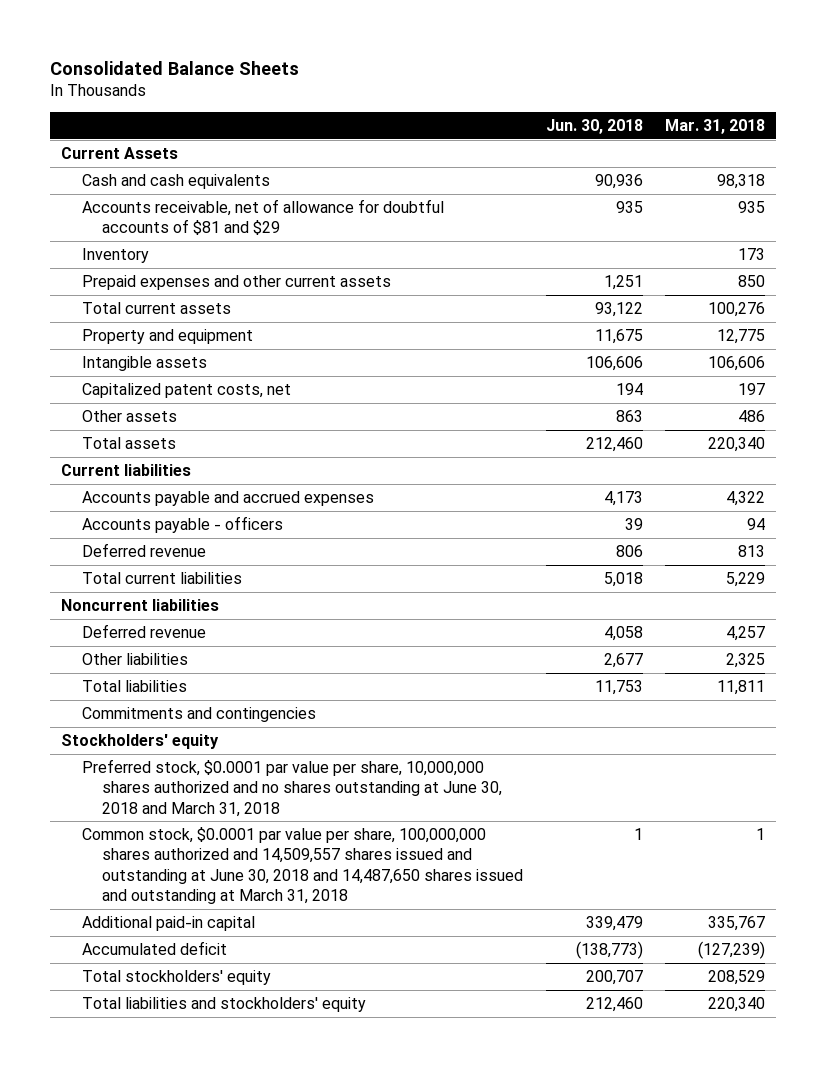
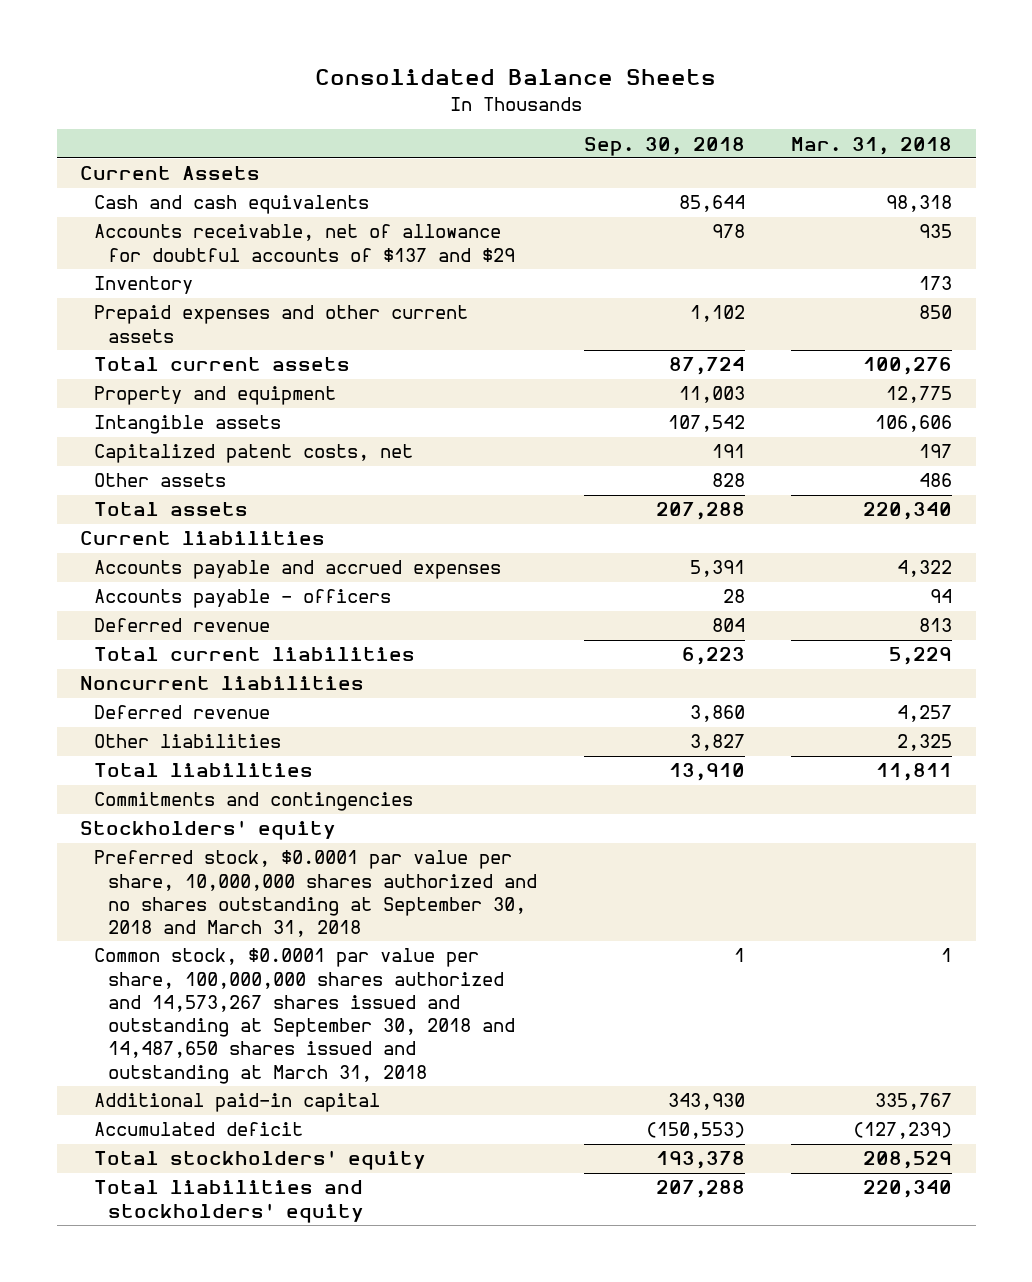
[545,119,643,135] Jun. 30, 2018 -> none
none -> [583,136,745,156] Sep. 30, 2018
[81,199,444,236] Accounts receivable, net of allowance for doubtful accounts of $81 and $29 -> [93,224,515,262] Accounts receivable, net of allowance for doubtful accounts of $137 and $29
[81,759,503,817] Preferred stock, $0.0001 par value per share, 10,000,000 shares authorized and no shares outstanding at June 30, 2018 and March 31, 2018 -> [93,850,537,938] Preferred stock, $0.0001 par value per share, 10,000,000 shares authorized and no shares outstanding at September 30, 2018 and March 31, 2018
[81,827,524,904] Common stock, $0.0001 par value per share, 100,000,000 shares authorized and 14,509,557 shares issued and outstanding at June 30, 2018 and 14,487,650 shares issued and outstanding at March 31, 2018 -> [93,948,515,1084] Common stock, $0.0001 par value per share, 100,000,000 shares authorized and 14,573,267 shares issued and outstanding at September 30, 2018 and 14,487,650 shares issued and outstanding at March 31, 2018

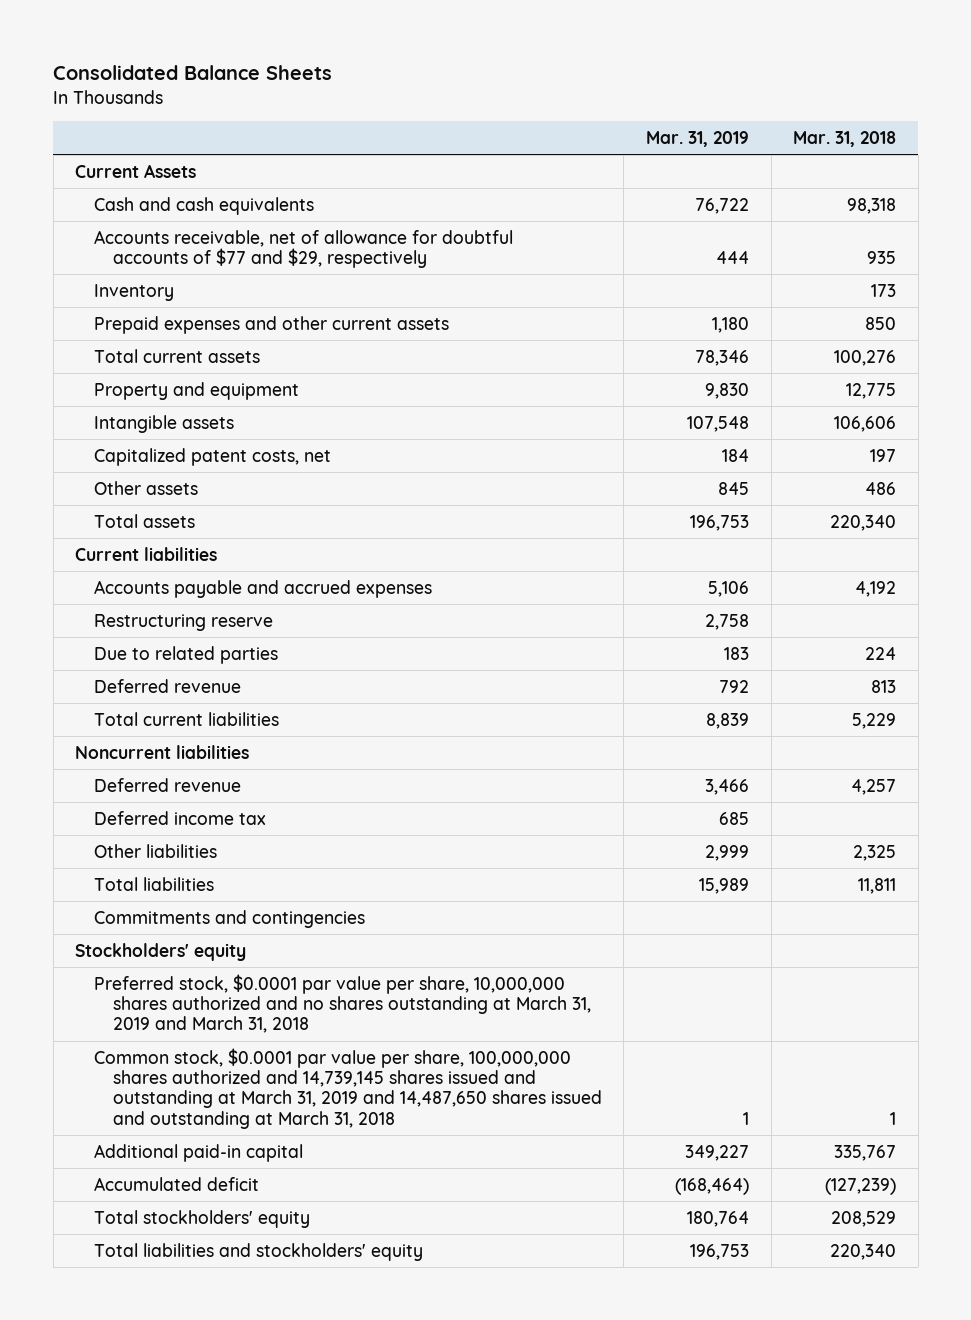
[583,136,745,156] Sep. 30, 2018 -> none
none -> [646,131,750,148] Mar. 31, 2019
[93,224,515,262] Accounts receivable, net of allowance for doubtful accounts of $137 and $29 -> [94,229,514,269] Accounts receivable, net of allowance for doubtful accounts of $77 and $29, respectively
[93,589,391,609] Accounts payable - officers -> none
[897,560,953,578] 4,322 -> [855,580,897,597] 4,192
none -> [94,613,274,631] Restructuring reserve
none -> [94,645,279,664] Due to related parties
none -> [94,810,267,825] Deferred income tax
[93,850,537,938] Preferred stock, $0.0001 par value per share, 10,000,000 shares authorized and no shares outstanding at September 30, 2018 and March 31, 2018 -> [94,973,591,1034] Preferred stock, $0.0001 par value per share, 10,000,000 shares authorized and no shares outstanding at March 31, 2019 and March 31, 2018
[93,948,515,1084] Common stock, $0.0001 par value per share, 100,000,000 shares authorized and 14,573,267 shares issued and outstanding at September 30, 2018 and 14,487,650 shares issued and outstanding at March 31, 2018 -> [94,1047,602,1129] Common stock, $0.0001 par value per share, 100,000,000 shares authorized and 14,739,145 shares issued and outstanding at March 31, 2019 and 14,487,650 shares issued and outstanding at March 31, 2018

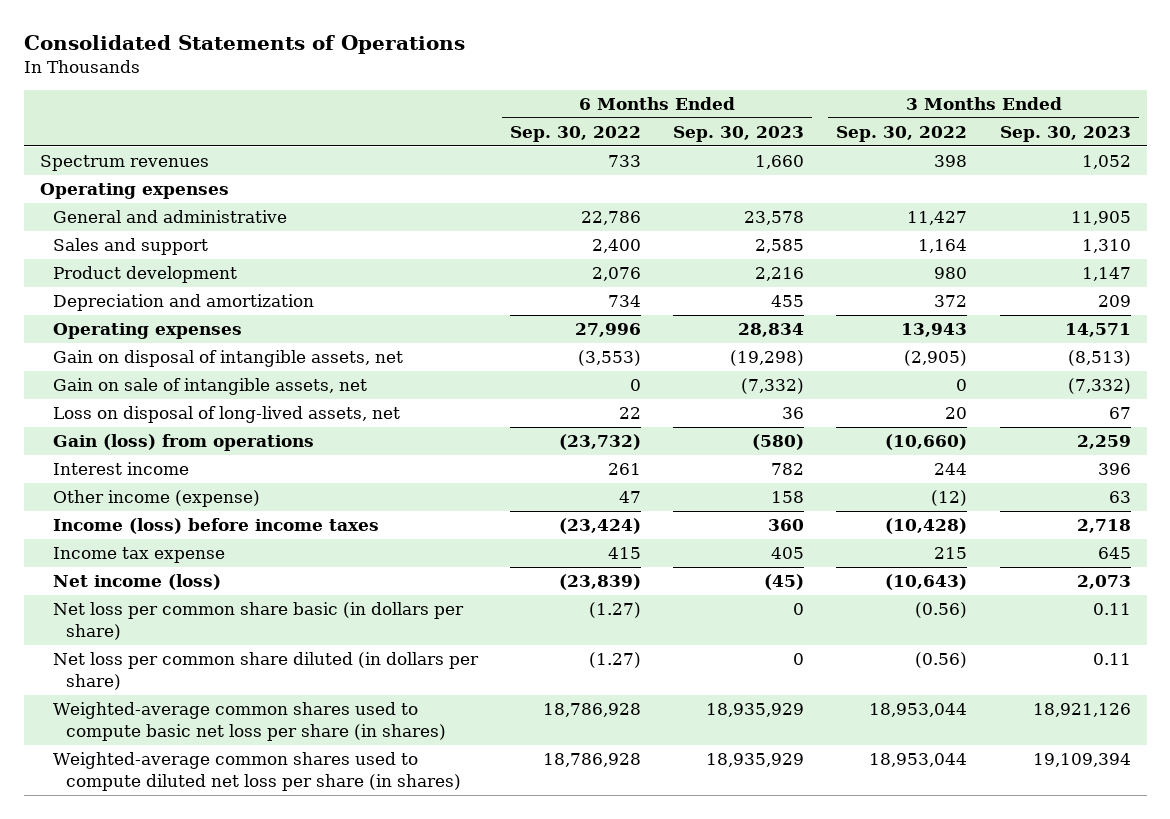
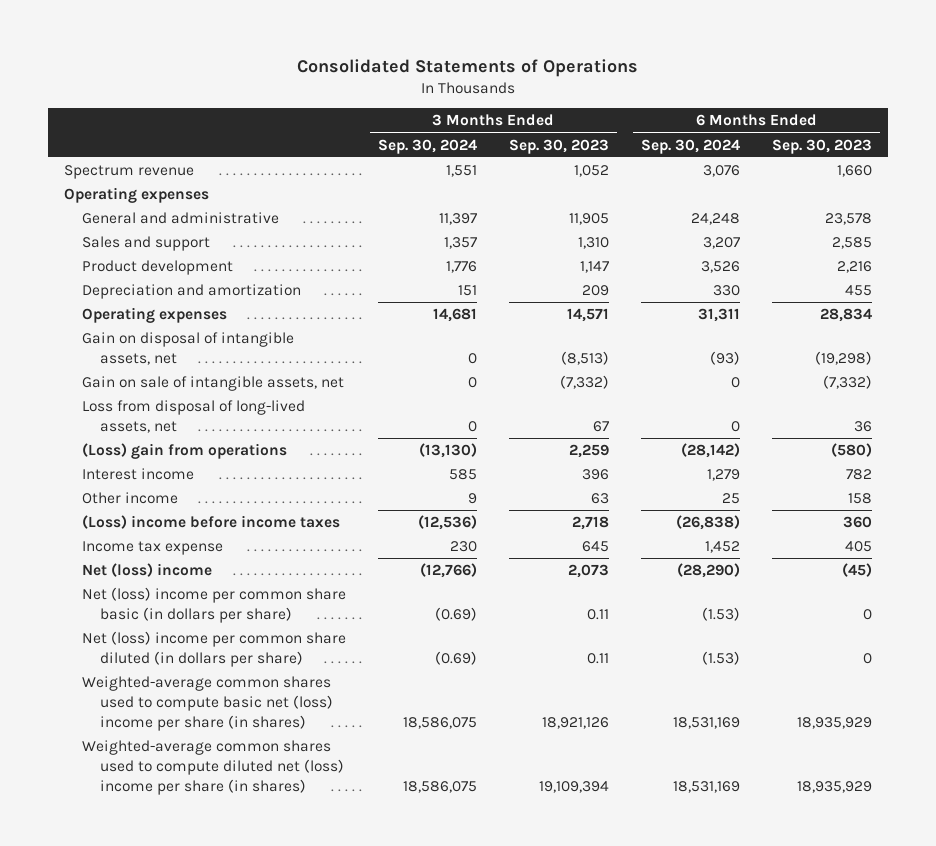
[510,126,642,143] Sep. 30, 2022 -> none
[836,126,968,143] Sep. 30, 2022 -> none
none -> [377,138,477,154] Sep. 30, 2024
none -> [640,138,740,154] Sep. 30, 2024
[39,155,209,172] Spectrum revenues -> [63,165,194,180] Spectrum revenue
[52,406,400,424] Loss on disposal of long-lived assets, net -> [81,400,305,434] Loss from disposal of long-lived assets, net
[52,434,314,452] Gain (loss) from operations -> [81,443,287,460] (Loss) gain from operations
[52,490,260,508] Other income (expense) -> [81,492,178,505] Other income
[52,518,379,535] Income (loss) before income taxes -> [81,515,340,530] (Loss) income before income taxes
[52,574,221,591] Net income (loss) -> [81,563,212,578] Net (loss) income
[52,602,464,640] Net loss per common share basic (in dollars per share) -> [81,587,346,624] Net (loss) income per common share basic (in dollars per share)
[52,652,479,690] Net loss per common share diluted (in dollars per share) -> [81,631,346,668] Net (loss) income per common share diluted (in dollars per share)
[52,702,447,741] Weighted-average common shares used to compute basic net loss per share (in shares) -> [81,676,333,732] Weighted-average common shares used to compute basic net (loss) income per share (in shares)
[52,752,462,791] Weighted-average common shares used to compute diluted net loss per share (in shares) -> [81,740,344,796] Weighted-average common shares used to compute diluted net (loss) income per share (in shares)

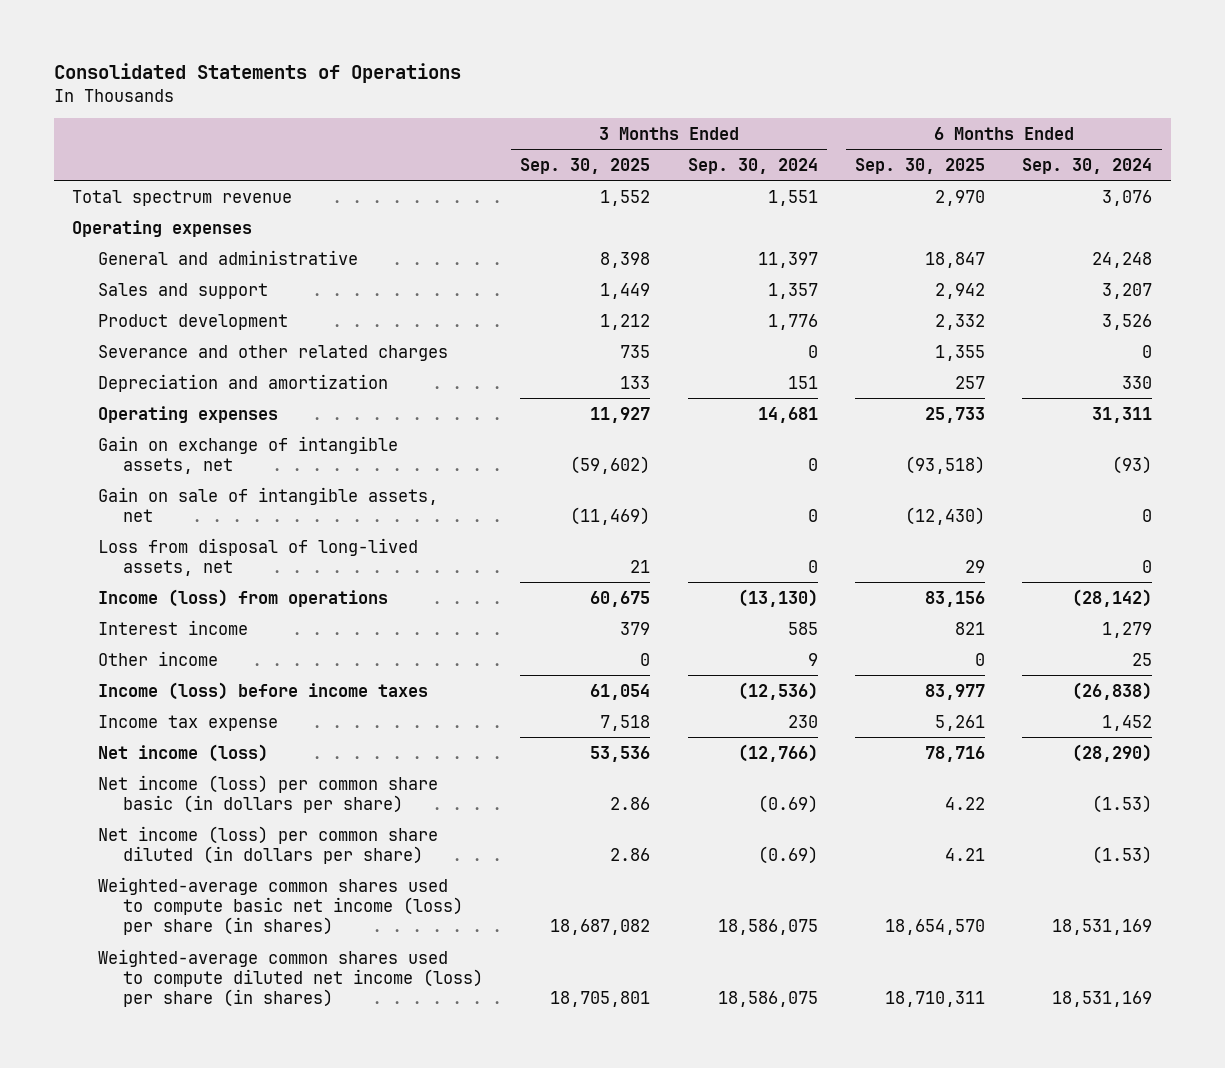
[508,138,609,154] Sep. 30, 2023 -> none
[772,138,873,154] Sep. 30, 2023 -> none
none -> [520,157,651,174] Sep. 30, 2025
none -> [855,157,986,174] Sep. 30, 2025
[63,165,194,180] Spectrum revenue -> [72,189,293,206] Total spectrum revenue
none -> [97,344,448,361] Severance and other related charges
[81,332,294,366] Gain on disposal of intangible assets, net -> [97,435,398,474] Gain on exchange of intangible assets, net
[81,443,287,460] (Loss) gain from operations -> [97,588,388,607] Income (loss) from operations
[81,515,340,530] (Loss) income before income taxes -> [97,681,428,700] Income (loss) before income taxes
[81,563,212,578] Net (loss) income -> [97,743,268,762] Net income (loss)
[81,587,346,624] Net (loss) income per common share basic (in dollars per share) -> [97,774,438,813] Net income (loss) per common share basic (in dollars per share)
[81,631,346,668] Net (loss) income per common share diluted (in dollars per share) -> [97,825,438,864] Net income (loss) per common share diluted (in dollars per share)
[81,676,333,732] Weighted-average common shares used to compute basic net (loss) income per share (in shares) -> [97,876,464,936] Weighted-average common shares used to compute basic net income (loss) per share (in shares)
[81,740,344,796] Weighted-average common shares used to compute diluted net (loss) income per share (in shares) -> [97,948,484,1008] Weighted-average common shares used to compute diluted net income (loss) per share (in shares)

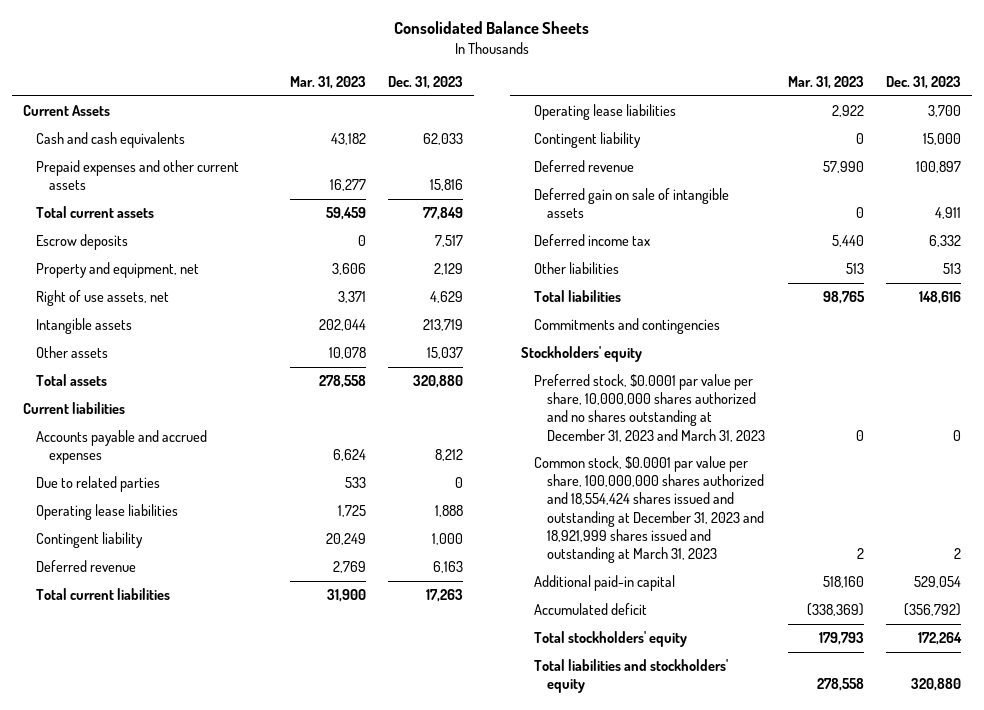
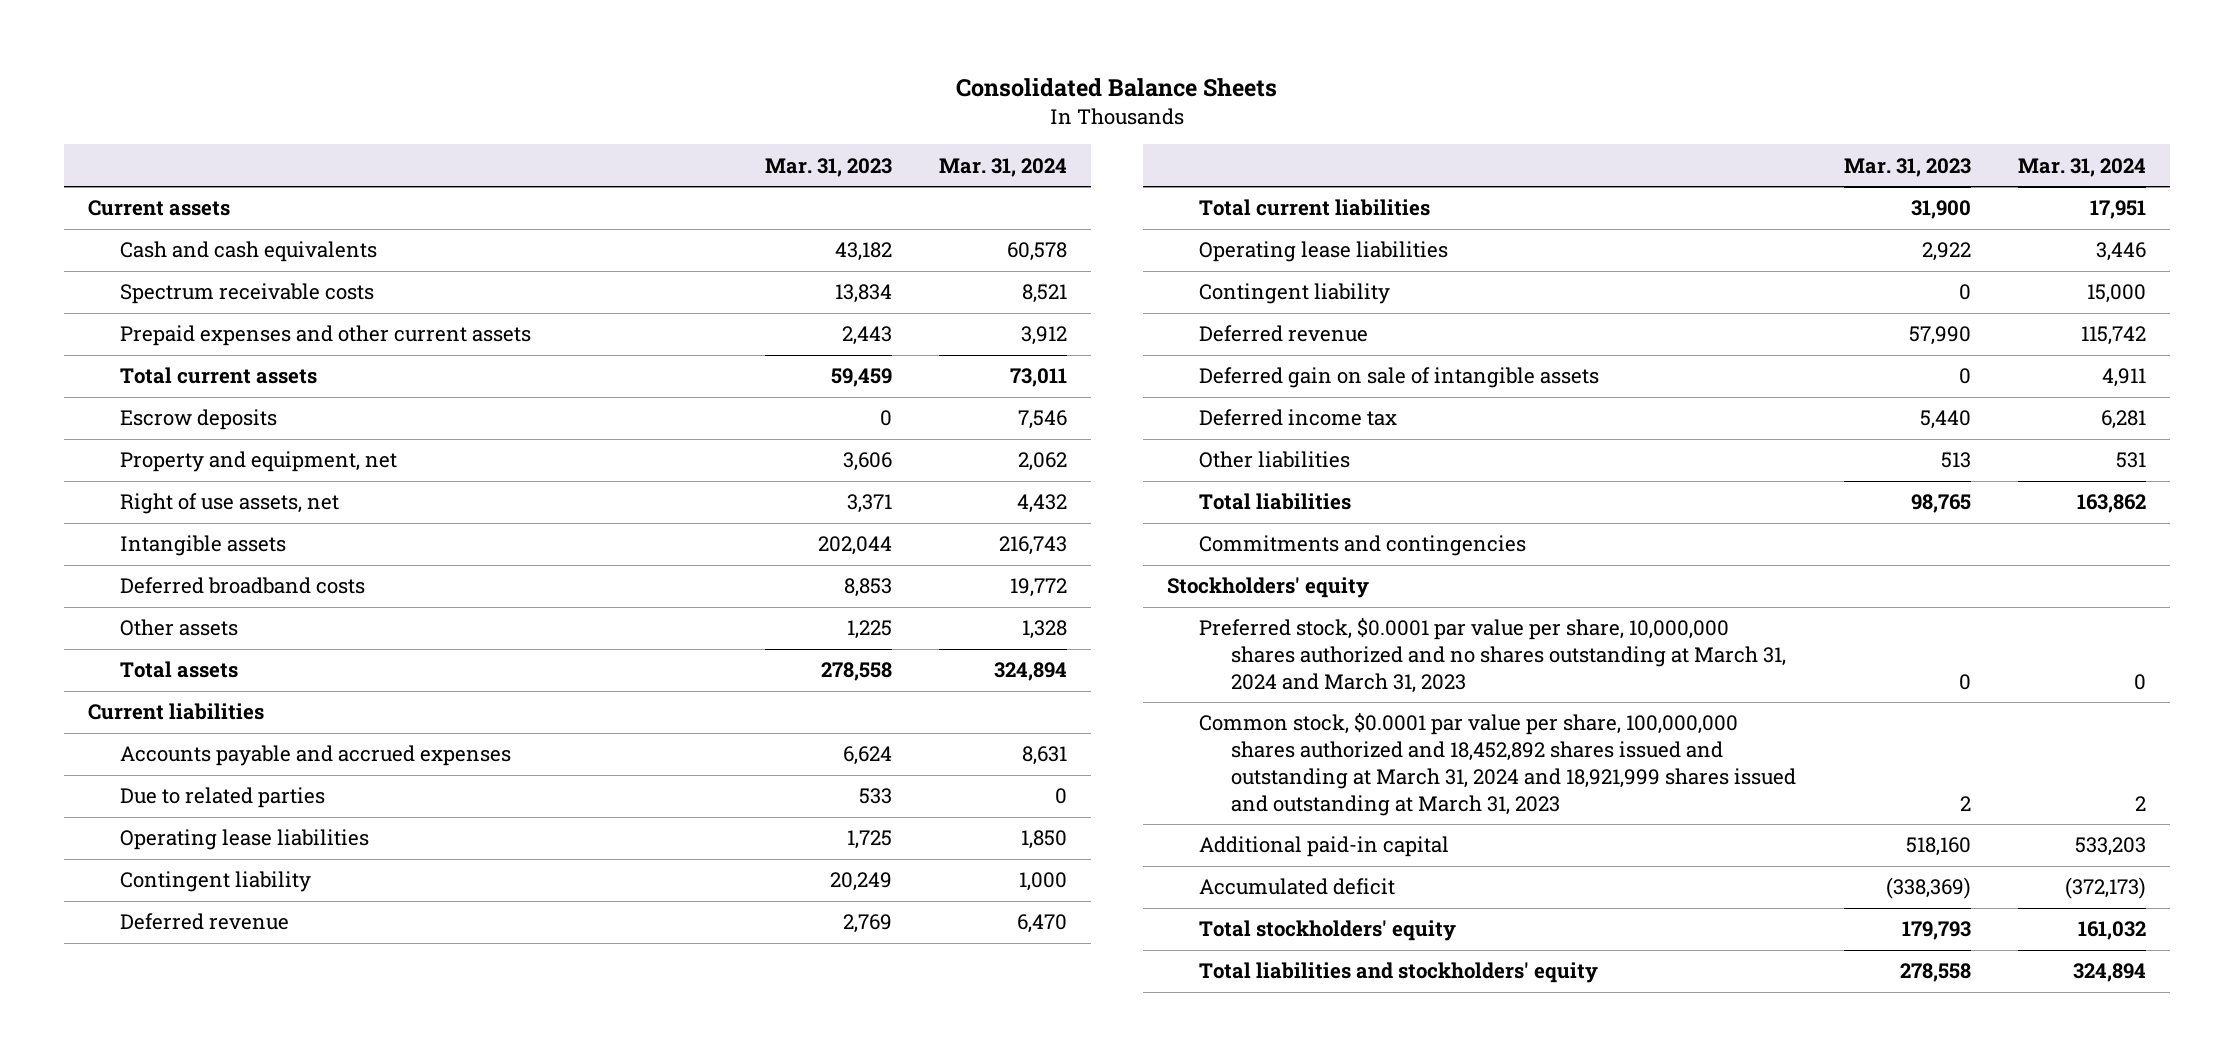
[387,76,463,90] Dec. 31, 2023 -> none
none -> [939,157,1068,177] Mar. 31, 2024
[23,105,111,117] Current Assets -> [87,200,230,217] Current assets
none -> [119,283,374,305] Spectrum receivable costs
[329,179,366,192] 16,277 -> [841,326,892,346] 2,443
none -> [119,577,365,595] Deferred broadband costs
[328,347,366,360] 10,078 -> [846,620,892,640] 1,225
[534,374,766,442] Preferred stock, $0.0001 par value per share, 10,000,000 shares authorized and no shares outstanding at December 31, 2023 and March 31, 2023 -> [1198,618,1787,693] Preferred stock, $0.0001 par value per share, 10,000,000 shares authorized and no shares outstanding at March 31, 2024 and March 31, 2023
[534,456,765,563] Common stock, $0.0001 par value per share, 100,000,000 shares authorized and 18,554,424 shares issued and outstanding at December 31, 2023 and 18,921,999 shares issued and outstanding at March 31, 2023 -> [1198,713,1797,816] Common stock, $0.0001 par value per share, 100,000,000 shares authorized and 18,452,892 shares issued and outstanding at March 31, 2024 and 18,921,999 shares issued and outstanding at March 31, 2023

